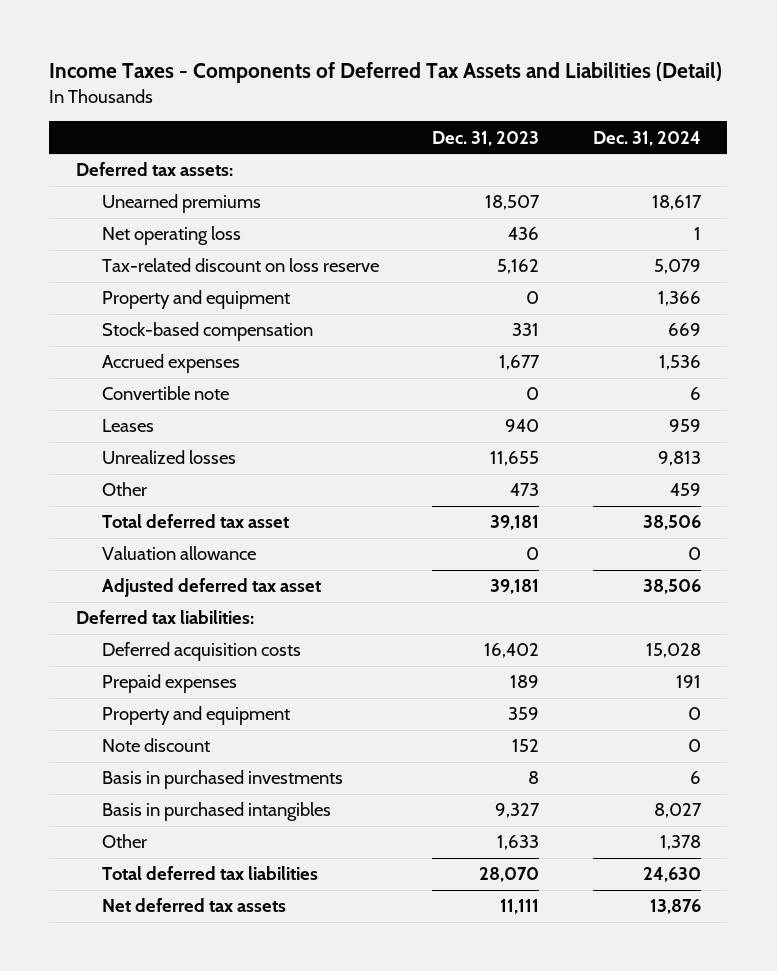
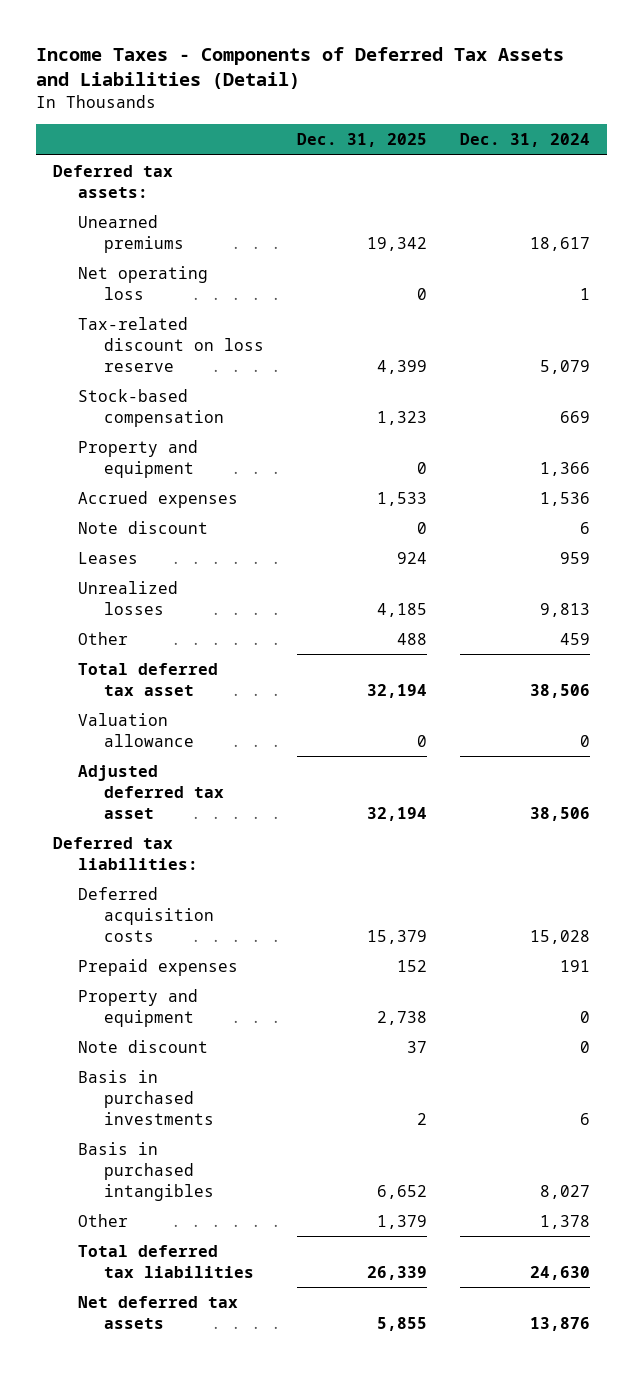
[432,130,540,146] Dec. 31, 2023 -> none
none -> [297,133,428,148] Dec. 31, 2025
[102,290,291,310] Property and equipment -> [78,440,199,478] Property and equipment
[102,386,230,401] Convertible note -> none
none -> [78,521,209,535] Note discount

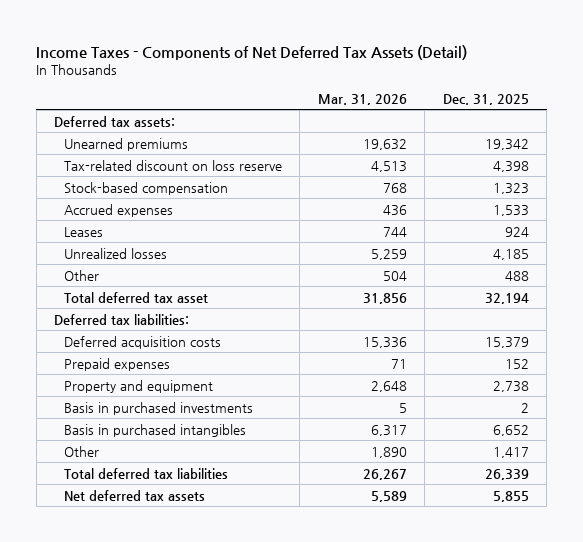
[36,47,565,90] Income Taxes - Components of Deferred Tax Assets and Liabilities (Detail) -> [36,44,468,60] Income Taxes - Components of Net Deferred Tax Assets (Detail)
[460,133,591,148] Dec. 31, 2024 -> none
none -> [317,93,407,105] Mar. 31, 2026
[78,266,209,300] Net operating loss -> none
[377,359,428,374] 4,399 -> [492,160,529,172] 4,398
[78,440,199,478] Property and equipment -> none
[78,521,209,535] Note discount -> none
[78,713,195,747] Valuation allowance -> none
[78,765,225,819] Adjusted deferred tax asset -> none
[78,1040,209,1054] Note discount -> none
[377,1215,428,1230] 1,379 -> [492,446,529,458] 1,417

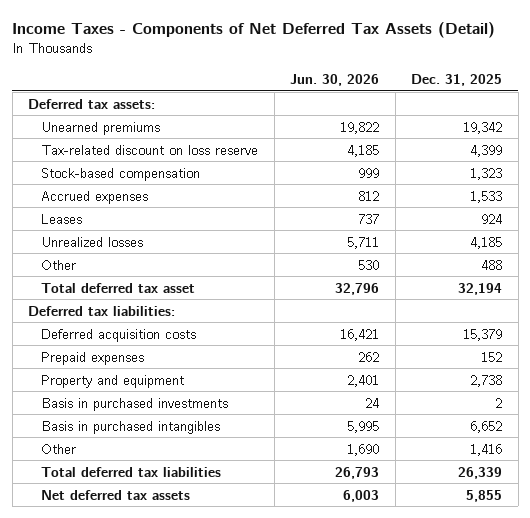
[317,93,407,105] Mar. 31, 2026 -> none
none -> [290,73,380,86] Jun. 30, 2026
[492,160,529,172] 4,398 -> [470,144,503,157] 4,399
[492,446,529,458] 1,417 -> [470,443,503,456] 1,416

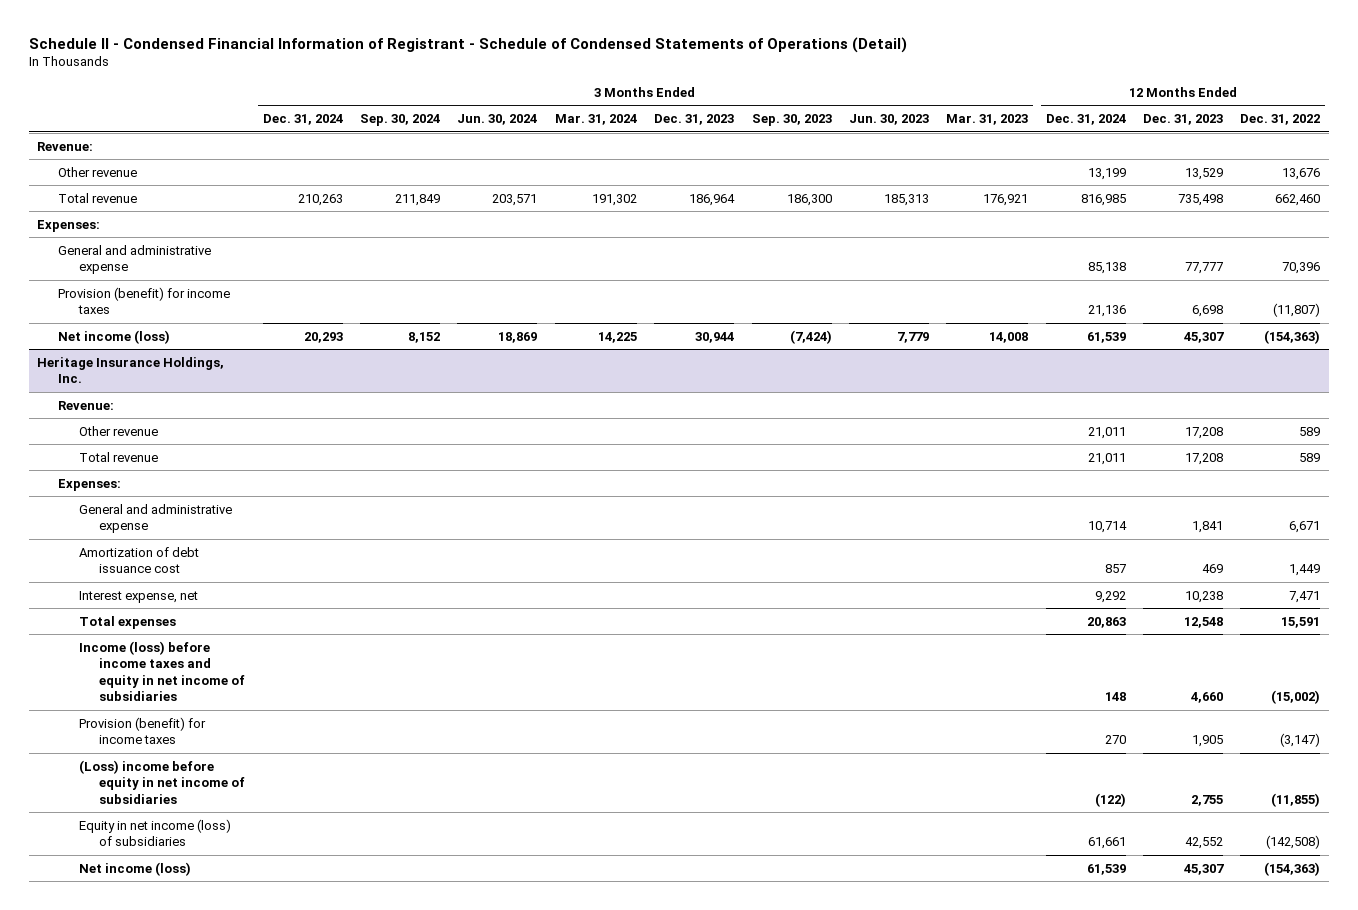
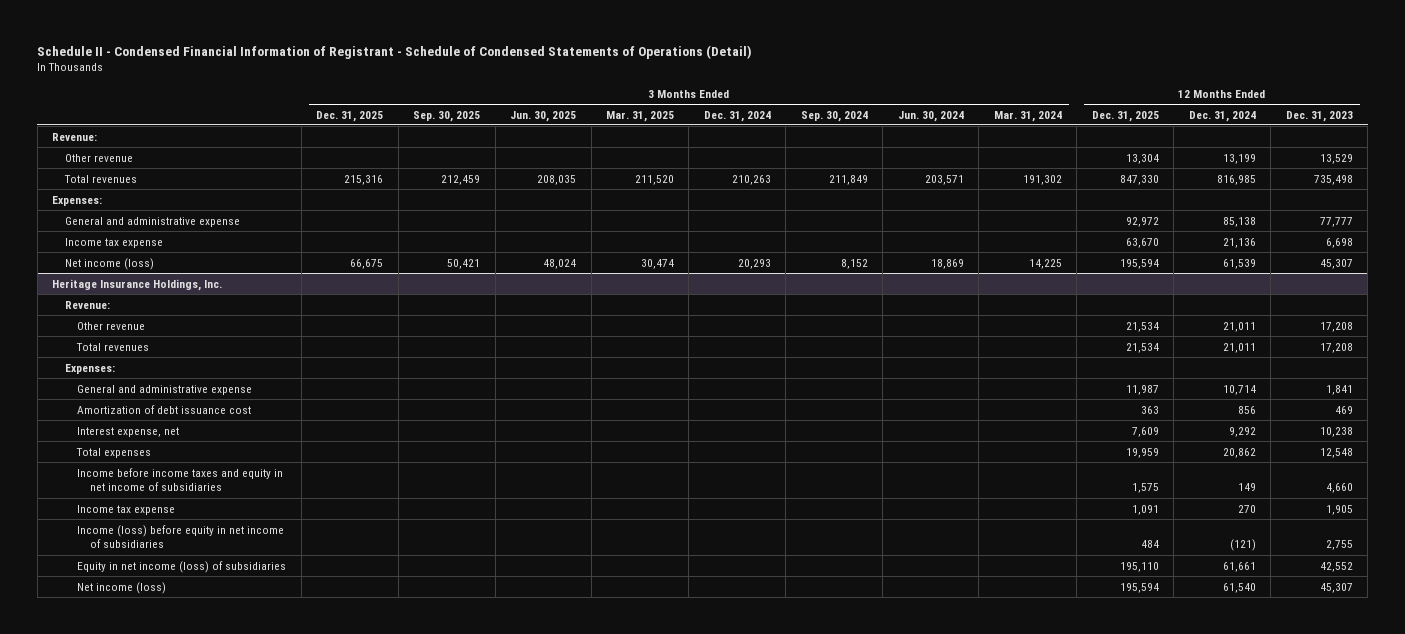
[654,114,735,126] Dec. 31, 2023 -> none
[751,114,832,127] Sep. 30, 2023 -> none
[848,114,929,126] Jun. 30, 2023 -> none
[946,114,1029,126] Mar. 31, 2023 -> none
[1240,114,1321,126] Dec. 31, 2022 -> none
none -> [316,110,384,122] Dec. 31, 2025
none -> [413,110,481,122] Sep. 30, 2025
none -> [510,110,577,122] Jun. 30, 2025
none -> [605,110,674,122] Mar. 31, 2025
none -> [1091,110,1159,122] Dec. 31, 2025
[58,192,138,203] Total revenue -> [63,174,137,183] Total revenues
[58,286,231,315] Provision (benefit) for income taxes -> [64,237,163,248] Income tax expense
[78,451,158,462] Total revenue -> [76,342,150,351] Total revenues
[1104,564,1126,574] 857 -> [1237,405,1256,414] 856
[1086,616,1126,628] 20,863 -> [1222,447,1256,458] 20,862
[78,640,246,702] Income (loss) before income taxes and equity in net income of subsidiaries -> [77,467,284,492] Income before income taxes and equity in net income of subsidiaries
[1104,692,1126,702] 148 -> [1237,483,1256,492] 149
[78,716,206,745] Provision (benefit) for income taxes -> [77,504,176,515] Income tax expense
[78,759,246,804] (Loss) income before equity in net income of subsidiaries -> [77,524,285,549] Income (loss) before equity in net income of subsidiaries
[1094,792,1126,807] (122) -> [1229,539,1256,552] (121)
[1086,863,1126,875] 61,539 -> [1222,582,1256,593] 61,540

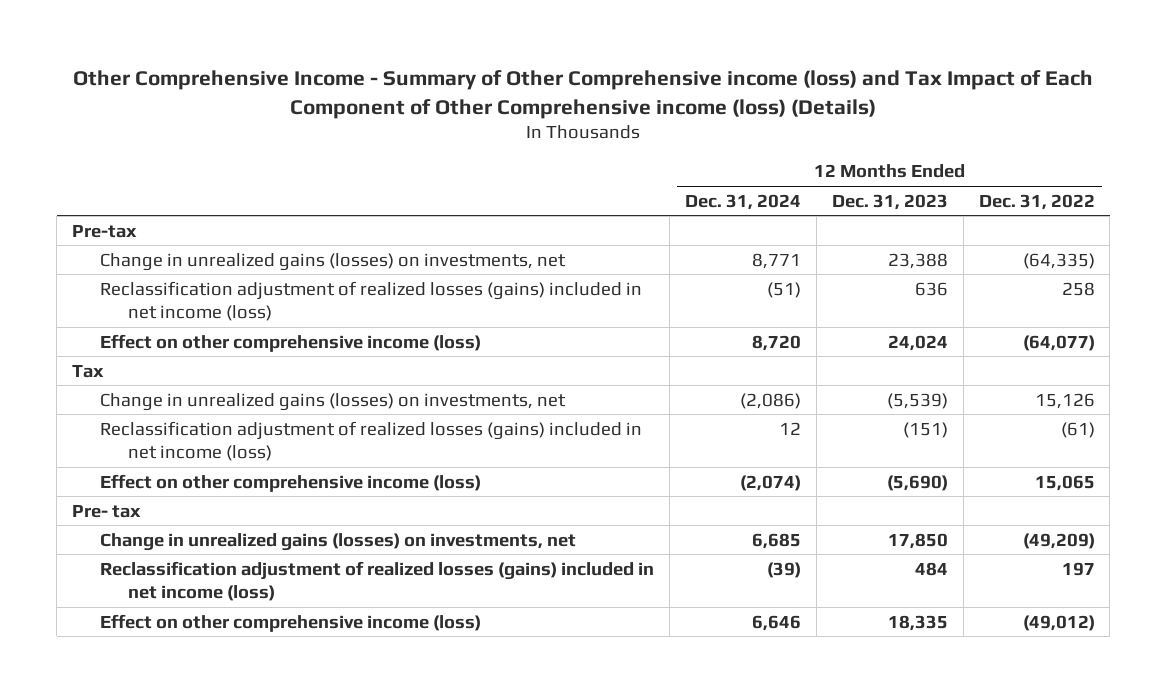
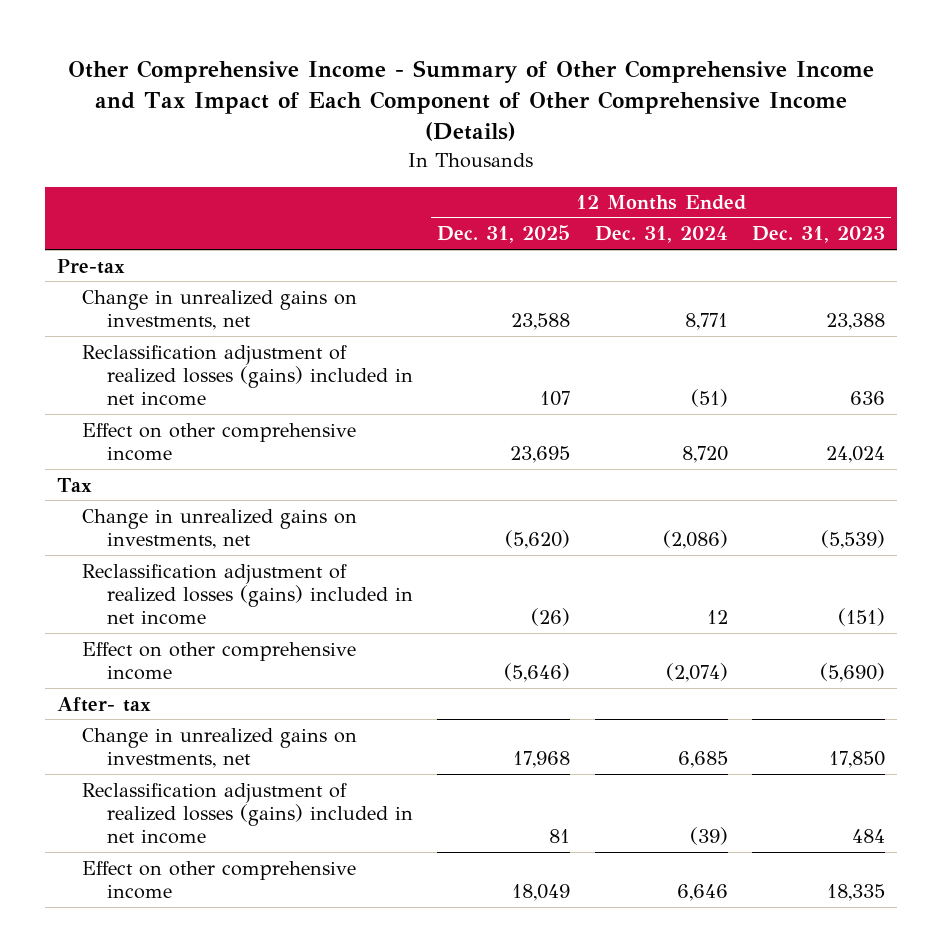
[73,70,1094,119] Other Comprehensive Income - Summary of Other Comprehensive income (loss) and Tax Impact of Each Component of Other Comprehensive income (loss) (Details) -> [68,59,875,142] Other Comprehensive Income - Summary of Other Comprehensive Income and Tax Impact of Each Component of Other Comprehensive Income (Details)
[978,193,1095,210] Dec. 31, 2022 -> none
none -> [437,225,571,244] Dec. 31, 2025
[100,252,567,271] Change in unrealized gains (losses) on investments, net -> [82,289,358,330] Change in unrealized gains on investments, net
[100,280,643,321] Reclassification adjustment of realized losses (gains) included in net income (loss) -> [82,344,414,407] Reclassification adjustment of realized losses (gains) included in net income
[100,333,482,352] Effect on other comprehensive income (loss) -> [82,422,357,461] Effect on other comprehensive income
[100,392,567,411] Change in unrealized gains (losses) on investments, net -> [82,508,358,549] Change in unrealized gains on investments, net
[100,420,643,461] Reclassification adjustment of realized losses (gains) included in net income (loss) -> [82,563,414,626] Reclassification adjustment of realized losses (gains) included in net income
[100,473,482,492] Effect on other comprehensive income (loss) -> [82,641,357,680] Effect on other comprehensive income
[72,504,142,518] Pre- tax -> [57,696,152,712] After- tax
[100,532,577,551] Change in unrealized gains (losses) on investments, net -> [82,727,358,768] Change in unrealized gains on investments, net
[100,560,655,601] Reclassification adjustment of realized losses (gains) included in net income (loss) -> [82,782,414,845] Reclassification adjustment of realized losses (gains) included in net income
[100,613,482,632] Effect on other comprehensive income (loss) -> [82,860,357,899] Effect on other comprehensive income

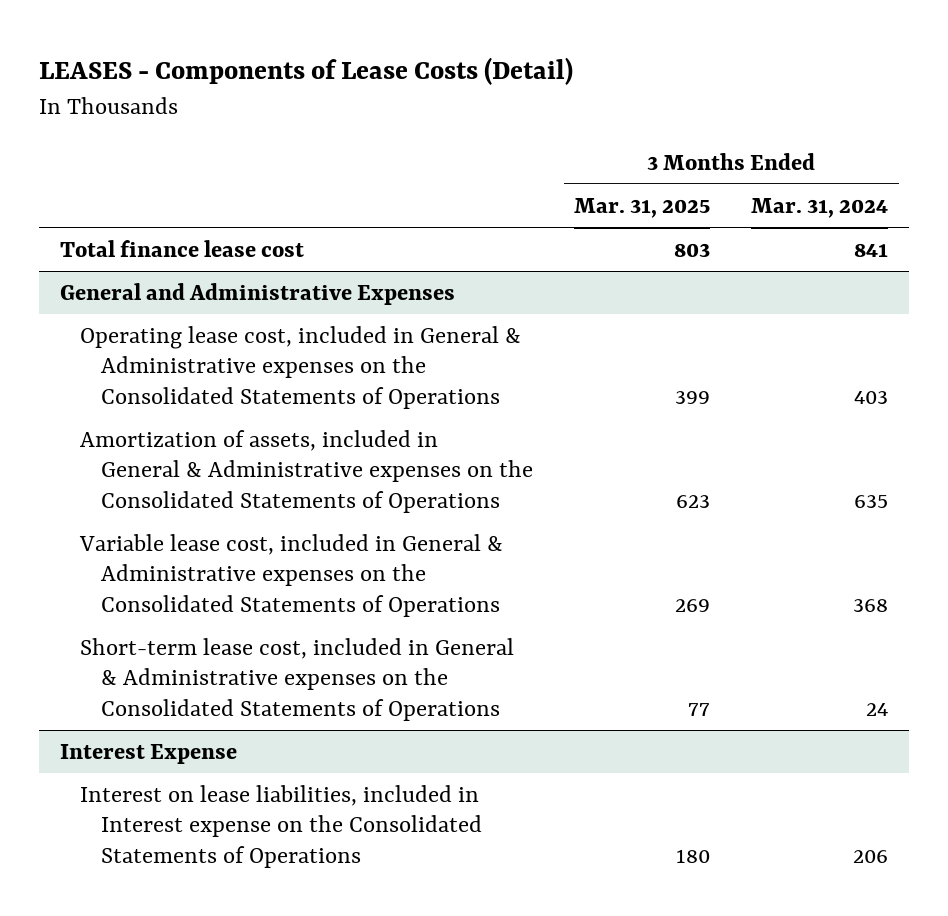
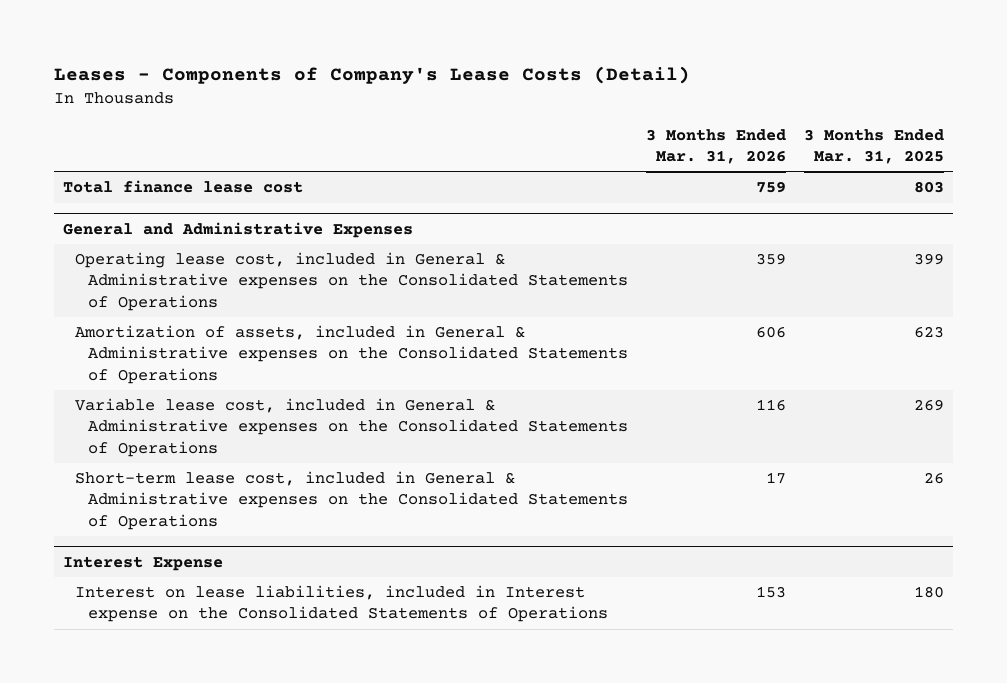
[39,57,574,86] LEASES - Components of Lease Costs (Detail) -> [53,65,690,84] Leases - Components of Company's Lease Costs (Detail)
[751,197,889,218] Mar. 31, 2024 -> none
none -> [645,128,786,164] 3 Months Ended Mar. 31, 2026
[688,702,711,716] 77 -> [924,472,945,485] 26

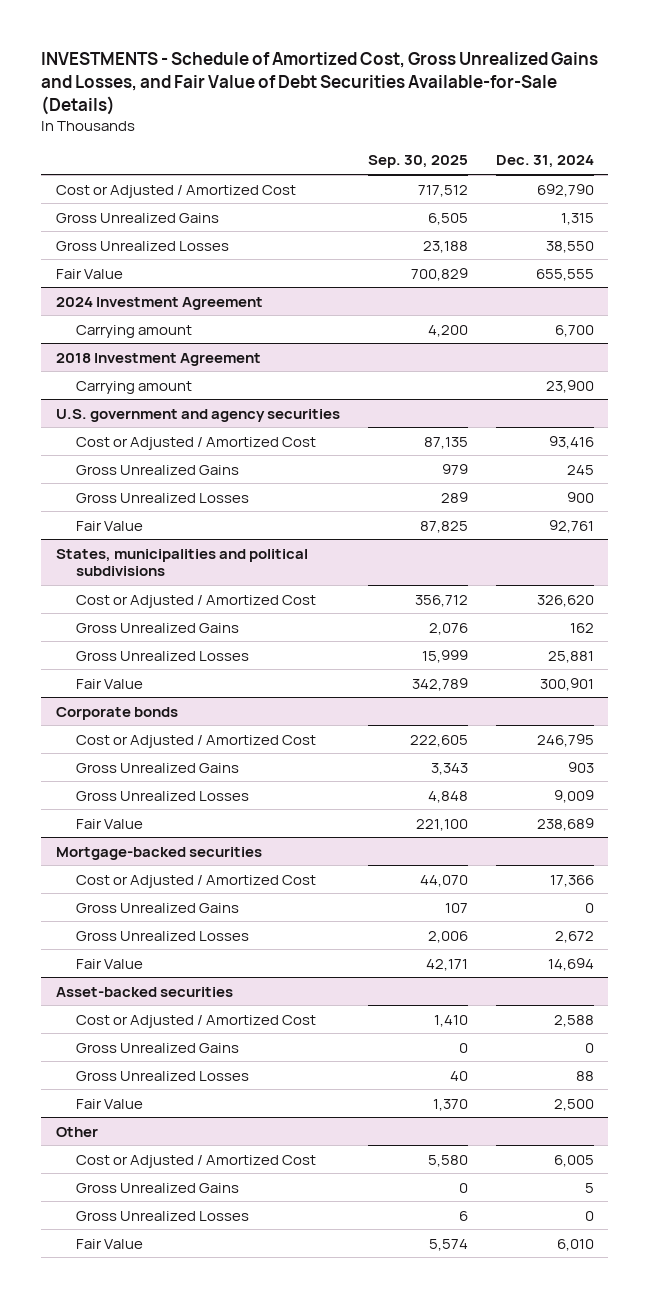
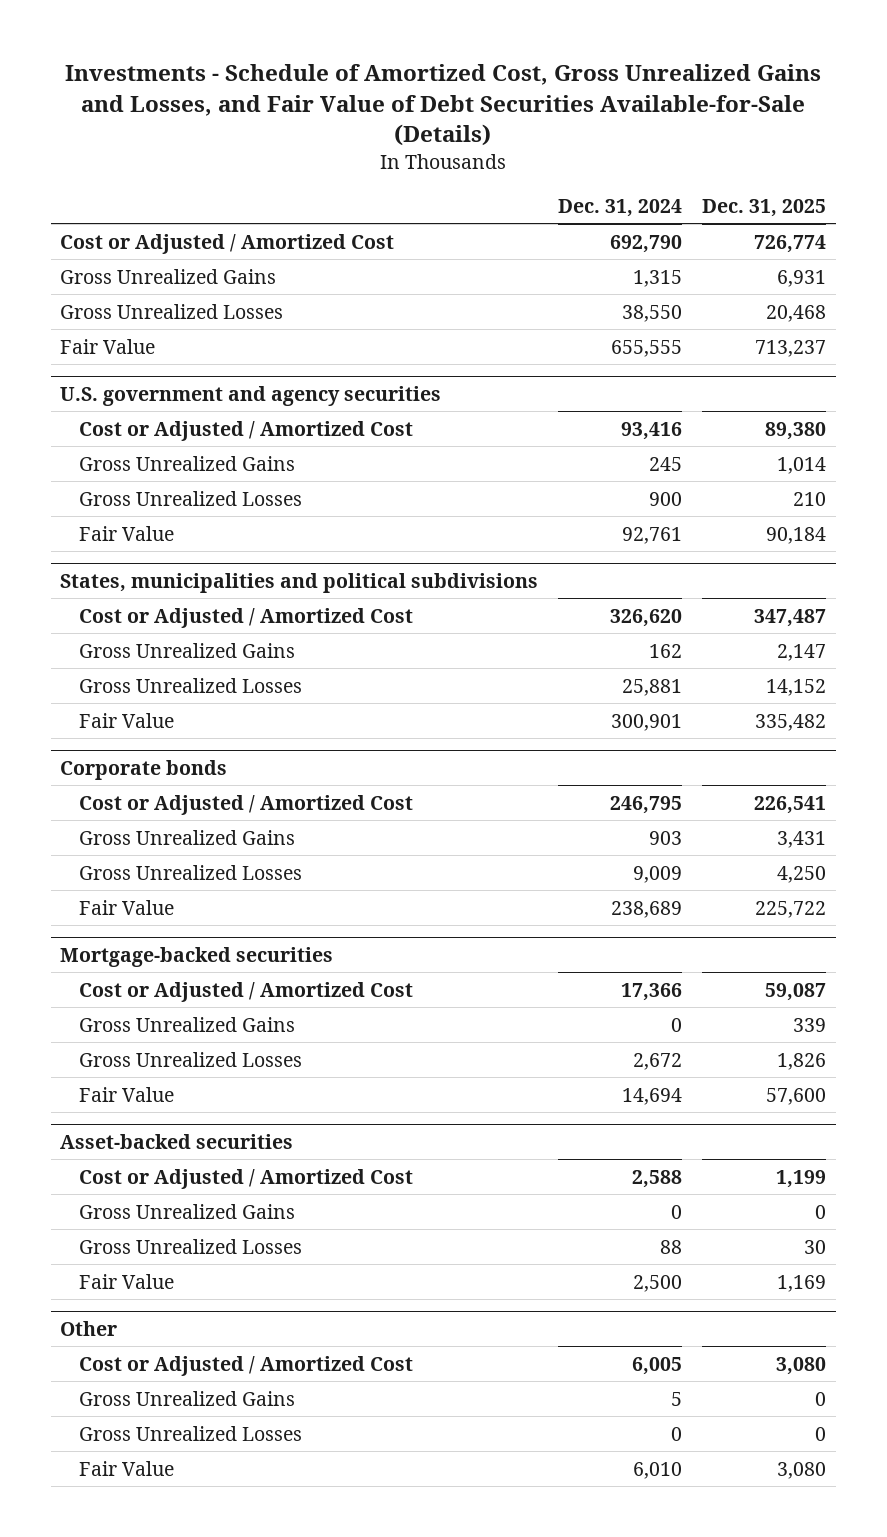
[41,51,599,115] INVESTMENTS - Schedule of Amortized Cost, Gross Unrealized Gains and Losses, and Fair Value of Debt Securities Available-for-Sale (Details) -> [65,64,822,147] Investments - Schedule of Amortized Cost, Gross Unrealized Gains and Losses, and Fair Value of Debt Securities Available-for-Sale (Details)
[367,155,468,169] Sep. 30, 2025 -> none
none -> [702,199,827,218] Dec. 31, 2025
[55,296,263,310] 2024 Investment Agreement -> none
[75,324,192,338] Carrying amount -> none
[55,352,261,366] 2018 Investment Agreement -> none
[75,380,192,394] Carrying amount -> none

